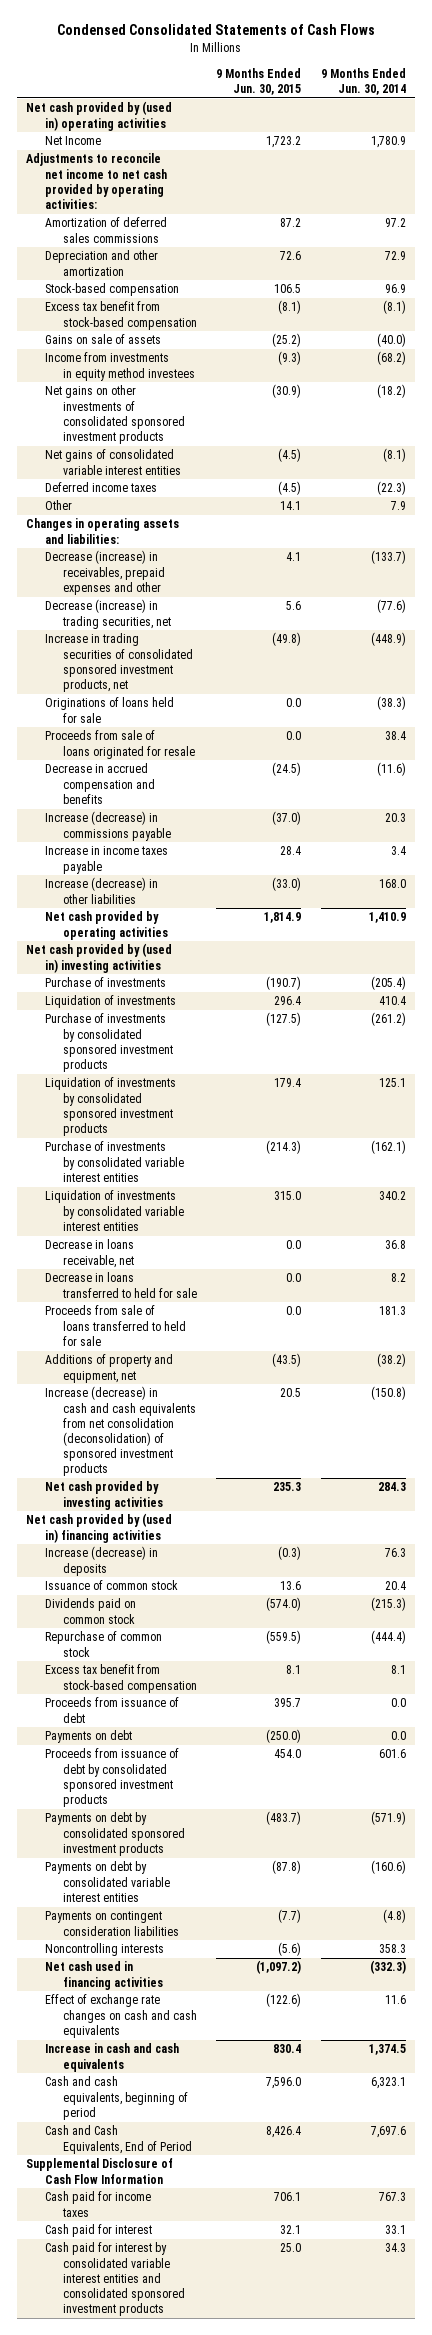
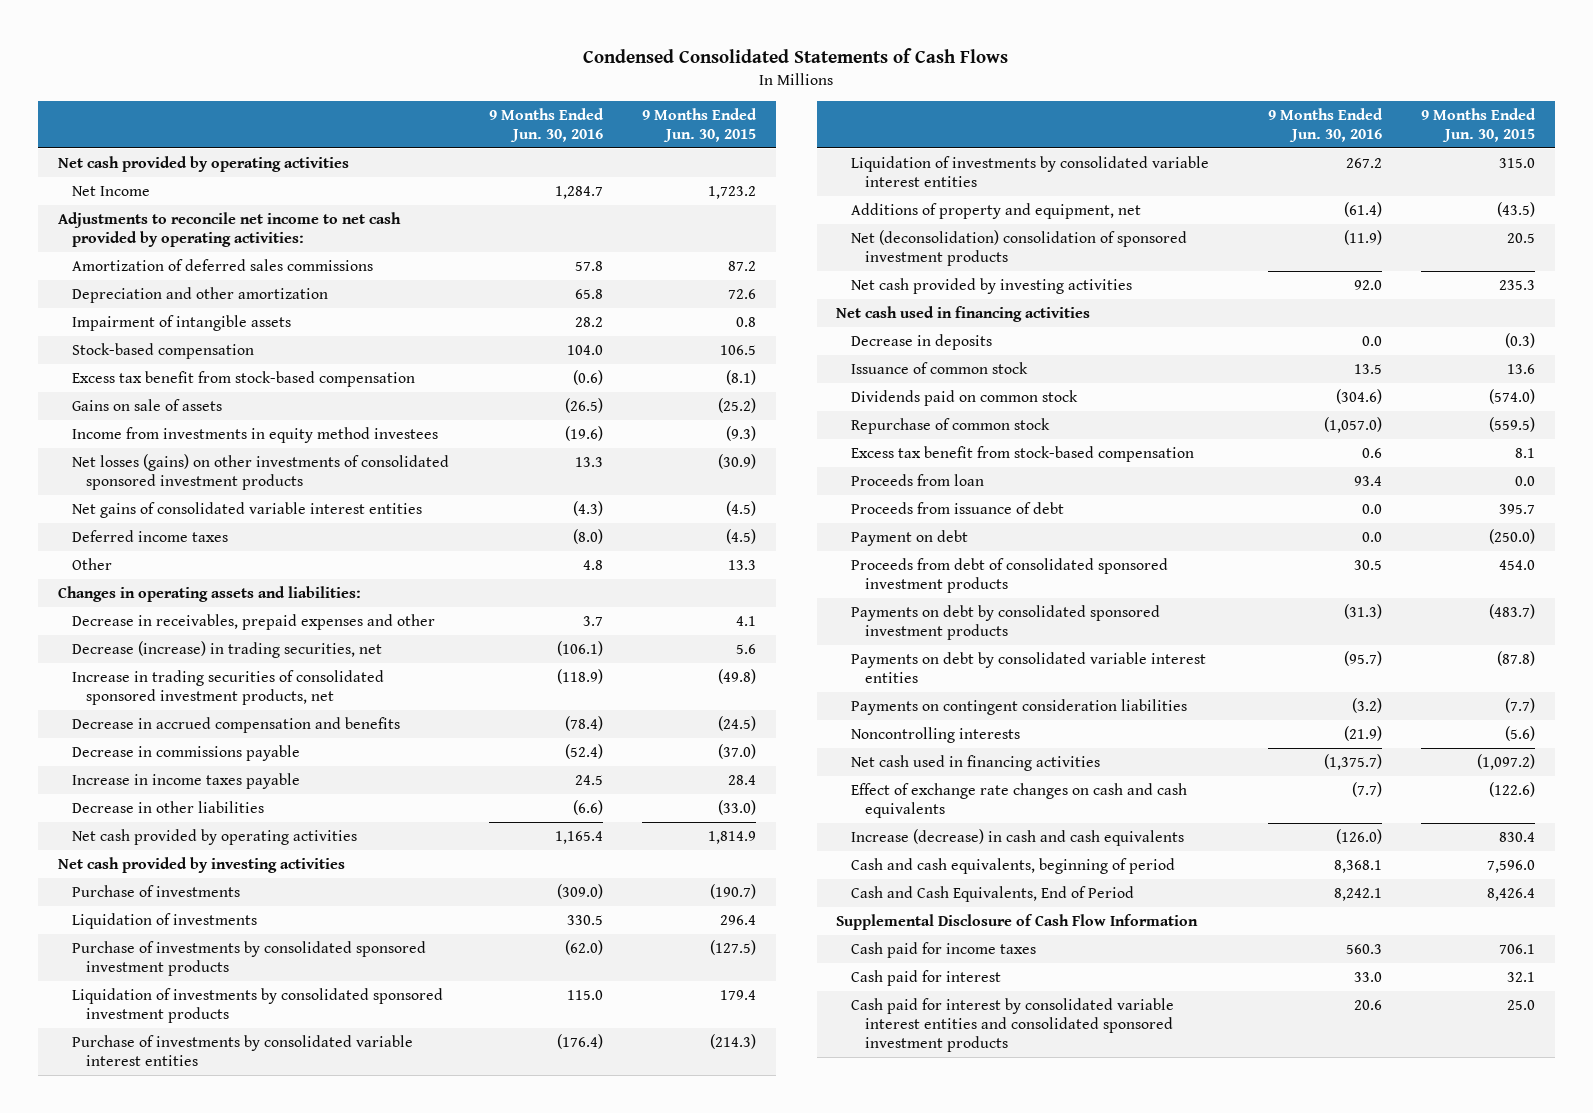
[320,67,406,95] 9 Months Ended Jun. 30, 2014 -> none
none -> [488,107,604,142] 9 Months Ended Jun. 30, 2016
[26,101,173,131] Net cash provided by (used in) operating activities -> [57,155,349,172] Net cash provided by operating activities
none -> [72,314,292,331] Impairment of intangible assets
[44,385,185,444] Net gains on other investments of consolidated sponsored investment products -> [72,453,450,490] Net losses (gains) on other investments of consolidated sponsored investment products
[280,501,302,511] 14.1 -> [728,559,757,570] 13.3
[44,550,165,595] Decrease (increase) in receivables, prepaid expenses and other -> [72,613,436,630] Decrease in receivables, prepaid expenses and other
[44,697,174,723] Originations of loans held for sale -> none
[44,730,195,759] Proceeds from sale of loans originated for resale -> none
[44,811,171,841] Increase (decrease) in commissions payable -> [72,744,301,761] Decrease in commissions payable
[44,877,158,904] Increase (decrease) in other liabilities -> [72,800,265,813] Decrease in other liabilities
[26,943,173,973] Net cash provided by (used in) investing activities -> [57,856,345,873] Net cash provided by investing activities
[44,1239,134,1268] Decrease in loans receivable, net -> none
[44,1272,197,1298] Decrease in loans transferred to held for sale -> none
[44,1305,186,1346] Proceeds from sale of loans transferred to held for sale -> none
[44,1386,196,1477] Increase (decrease) in cash and cash equivalents from net consolidation (deconsolidation) of sponsored investment products -> [850,229,1187,266] Net (deconsolidation) consolidation of sponsored investment products
[26,1513,173,1543] Net cash provided by (used in) financing activities -> [836,305,1091,322] Net cash used in financing activities
[44,1546,158,1576] Increase (decrease) in deposits -> [850,333,992,350] Decrease in deposits
none -> [850,473,984,486] Proceeds from loan
[44,1730,132,1744] Payments on debt -> [850,529,968,546] Payment on debt
[44,1748,179,1807] Proceeds from issuance of debt by consolidated sponsored investment products -> [850,557,1168,593] Proceeds from debt of consolidated sponsored investment products
[44,2043,179,2072] Increase in cash and cash equivalents -> [850,828,1184,846] Increase (decrease) in cash and cash equivalents

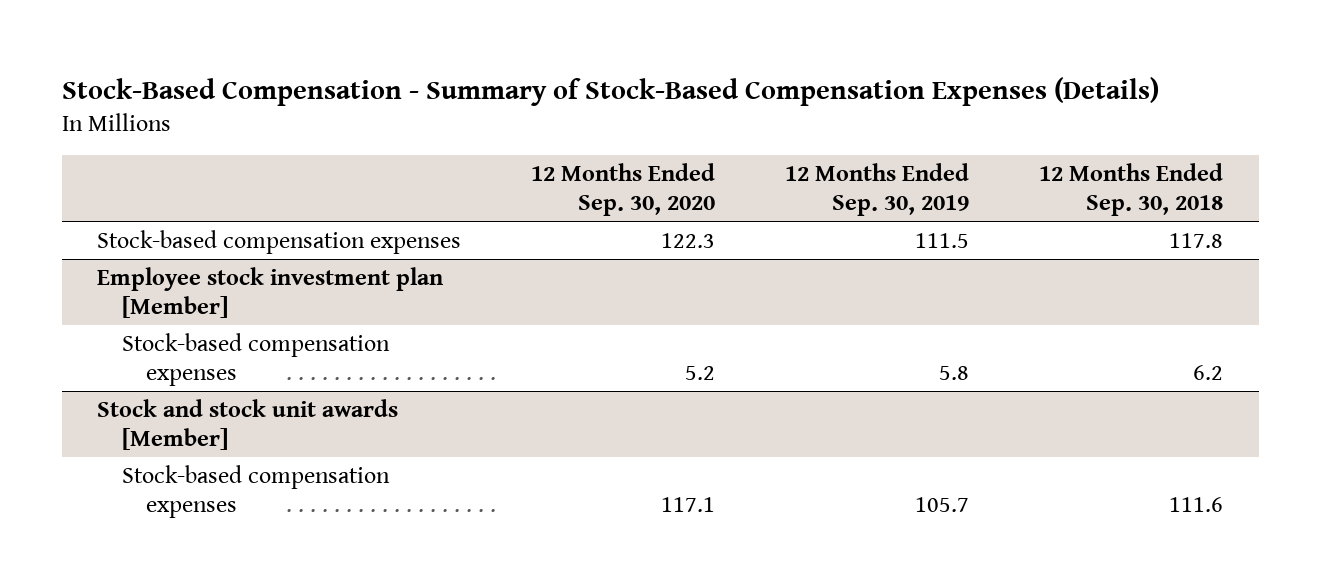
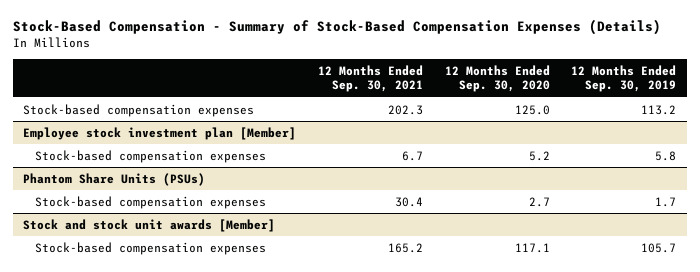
[1039,163,1224,217] 12 Months Ended Sep. 30, 2018 -> none
none -> [318,64,424,93] 12 Months Ended Sep. 30, 2021
[661,233,716,249] 122.3 -> [514,104,550,115] 125.0
[915,233,970,249] 111.5 -> [641,104,677,115] 113.2
none -> [23,172,206,186] Phantom Share Units (PSUs)
none -> [34,195,266,209] Stock-based compensation expenses

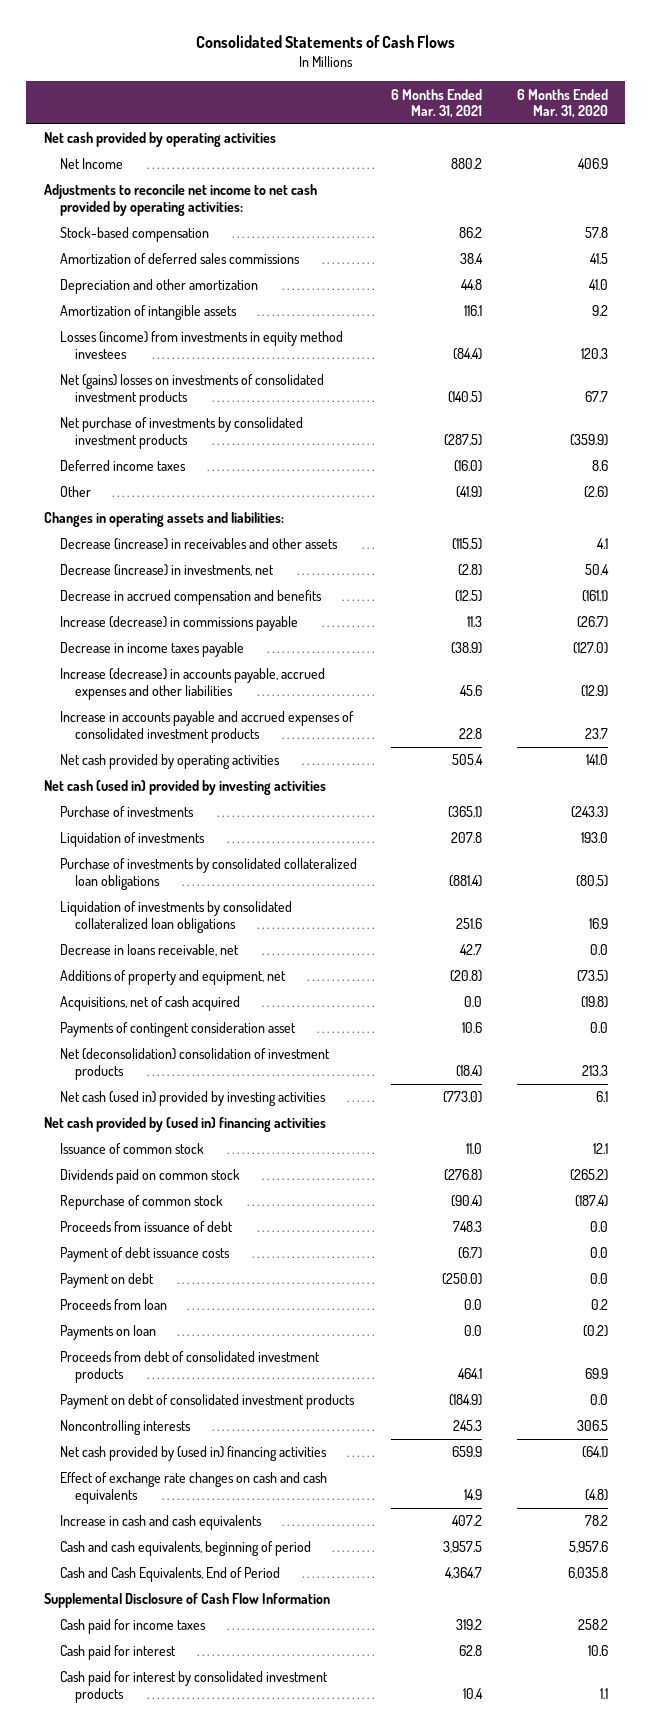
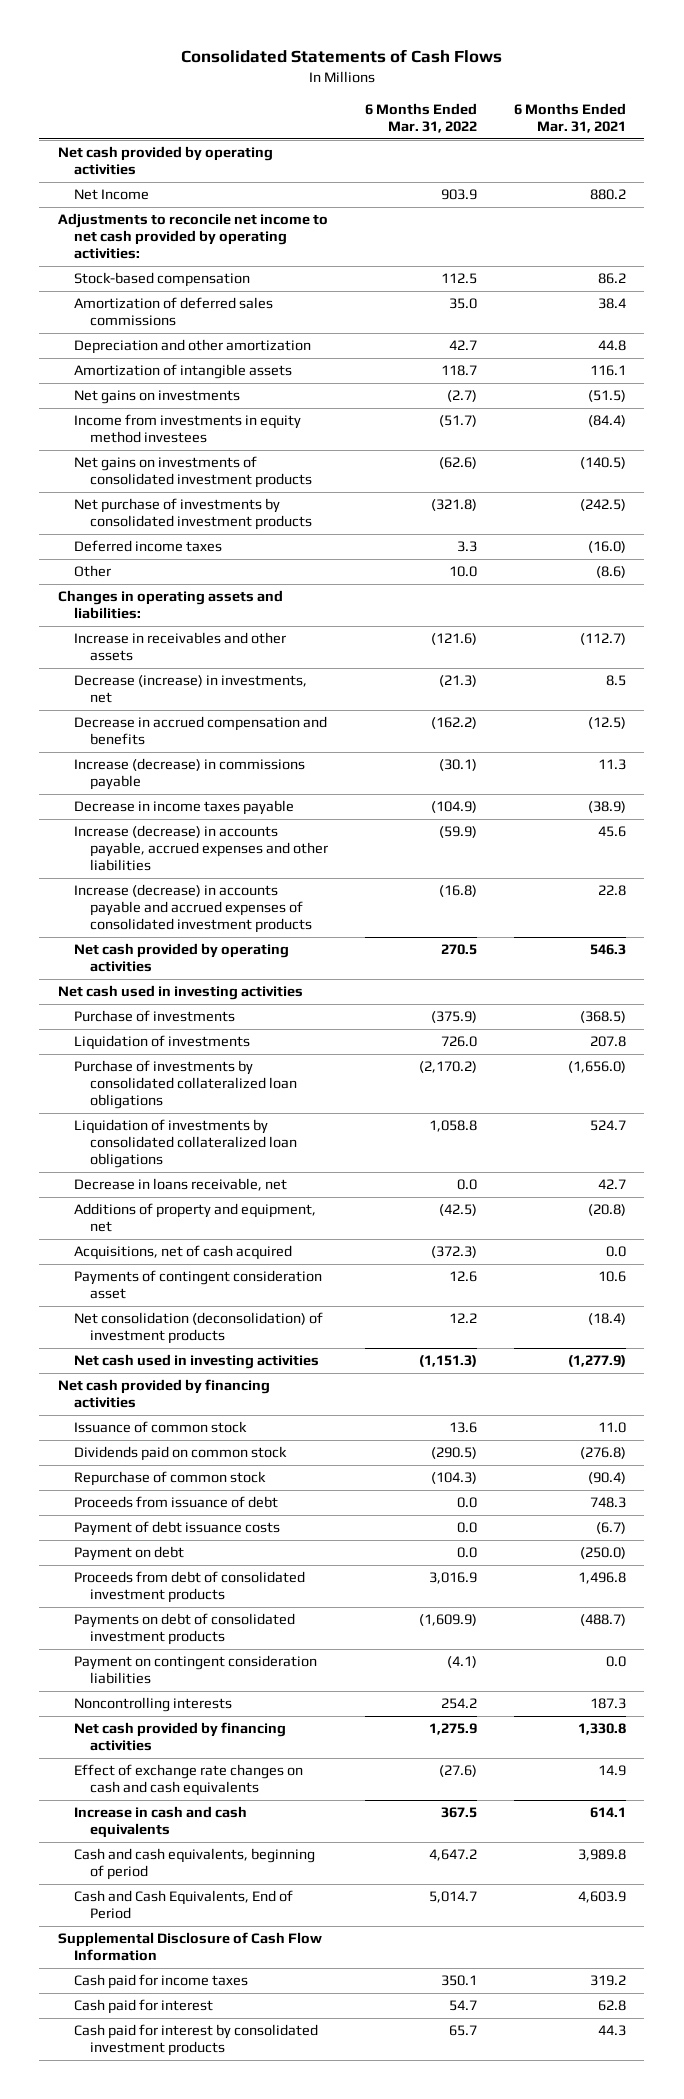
[516,88,608,118] 6 Months Ended Mar. 31, 2020 -> none
none -> [364,102,477,134] 6 Months Ended Mar. 31, 2022
none -> [73,390,240,405] Net gains on investments
[59,331,343,359] Losses (income) from investments in equity method investees -> [73,414,301,444] Income from investments in equity method investees
[59,374,324,406] Net (gains) losses on investments of consolidated investment products -> [73,456,312,489] Net gains on investments of consolidated investment products
[444,433,483,446] (287.5) -> [579,499,626,512] (242.5)
[456,486,483,499] (41.9) -> [595,566,626,579] (8.6)
[59,538,338,551] Decrease (increase) in receivables and other assets -> [73,632,286,662] Increase in receivables and other assets
[452,538,483,551] (115.5) -> [579,633,626,646] (112.7)
[458,564,483,577] (2.8) -> [605,675,626,687] 8.5
[59,711,354,743] Increase in accounts payable and accrued expenses of consolidated investment products -> [73,884,312,934] Increase (decrease) in accounts payable and accrued expenses of consolidated investment products
[452,754,484,766] 505.4 -> [589,944,626,956] 546.3
[43,780,326,796] Net cash (used in) provided by investing activities -> [57,985,303,1001] Net cash used in investing activities
[448,806,483,819] (365.1) -> [579,1011,626,1024] (368.5)
[449,874,483,887] (881.4) -> [567,1061,626,1074] (1,656.0)
[456,917,483,929] 251.6 -> [589,1120,626,1132] 524.7
[59,1048,330,1080] Net (deconsolidation) consolidation of investment products -> [73,1312,323,1345] Net consolidation (deconsolidation) of investment products
[59,1091,326,1107] Net cash (used in) provided by investing activities -> [73,1354,319,1370] Net cash used in investing activities
[443,1091,483,1104] (773.0) -> [567,1355,626,1368] (1,277.9)
[43,1117,326,1133] Net cash provided by (used in) financing activities -> [57,1379,270,1409] Net cash provided by financing activities
[59,1299,167,1311] Proceeds from loan -> none
[59,1325,156,1341] Payments on loan -> none
[458,1367,483,1379] 464.1 -> [577,1572,626,1585] 1,496.8
[59,1394,355,1410] Payment on debt of consolidated investment products -> [73,1613,295,1646] Payments on debt of consolidated investment products
[449,1394,483,1407] (184.9) -> [579,1614,626,1627] (488.7)
none -> [73,1655,317,1685] Payment on contingent consideration liabilities
[453,1420,483,1432] 245.3 -> [589,1698,626,1710] 187.3
[59,1446,327,1462] Net cash provided by (used in) financing activities -> [73,1722,286,1752] Net cash provided by financing activities
[452,1446,483,1458] 659.9 -> [577,1723,626,1736] 1,330.8
[452,1515,483,1527] 407.2 -> [589,1807,626,1819] 614.1
[443,1541,483,1554] 3,957.5 -> [577,1849,626,1862] 3,989.8
[445,1567,483,1580] 4,364.7 -> [577,1891,626,1904] 4,603.9
[463,1687,484,1699] 10.4 -> [597,2025,626,2037] 44.3

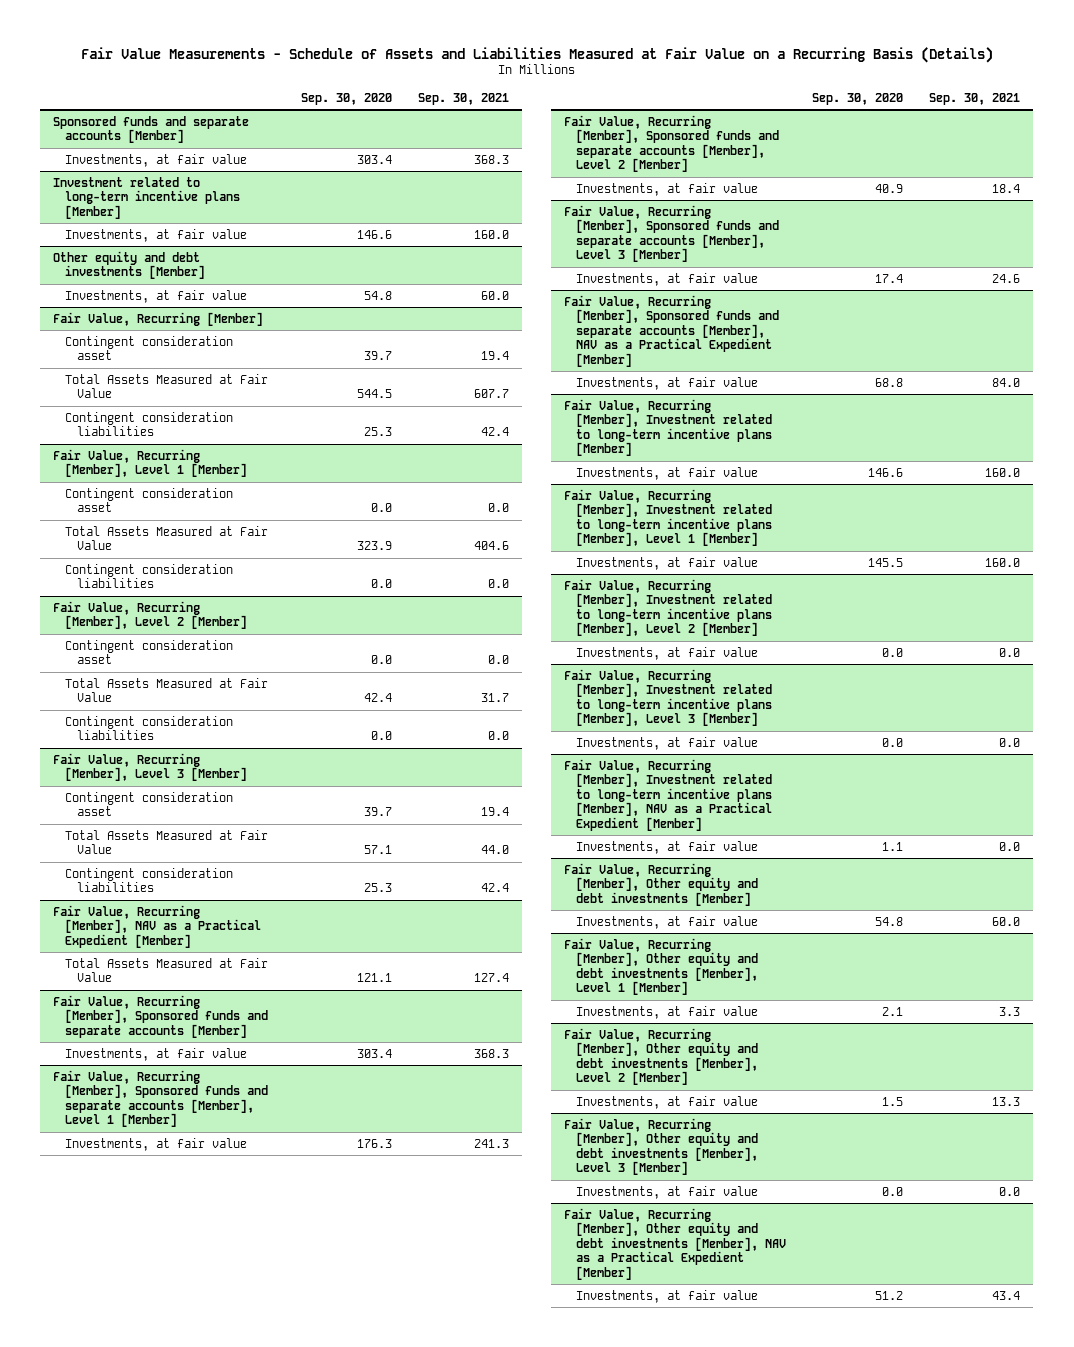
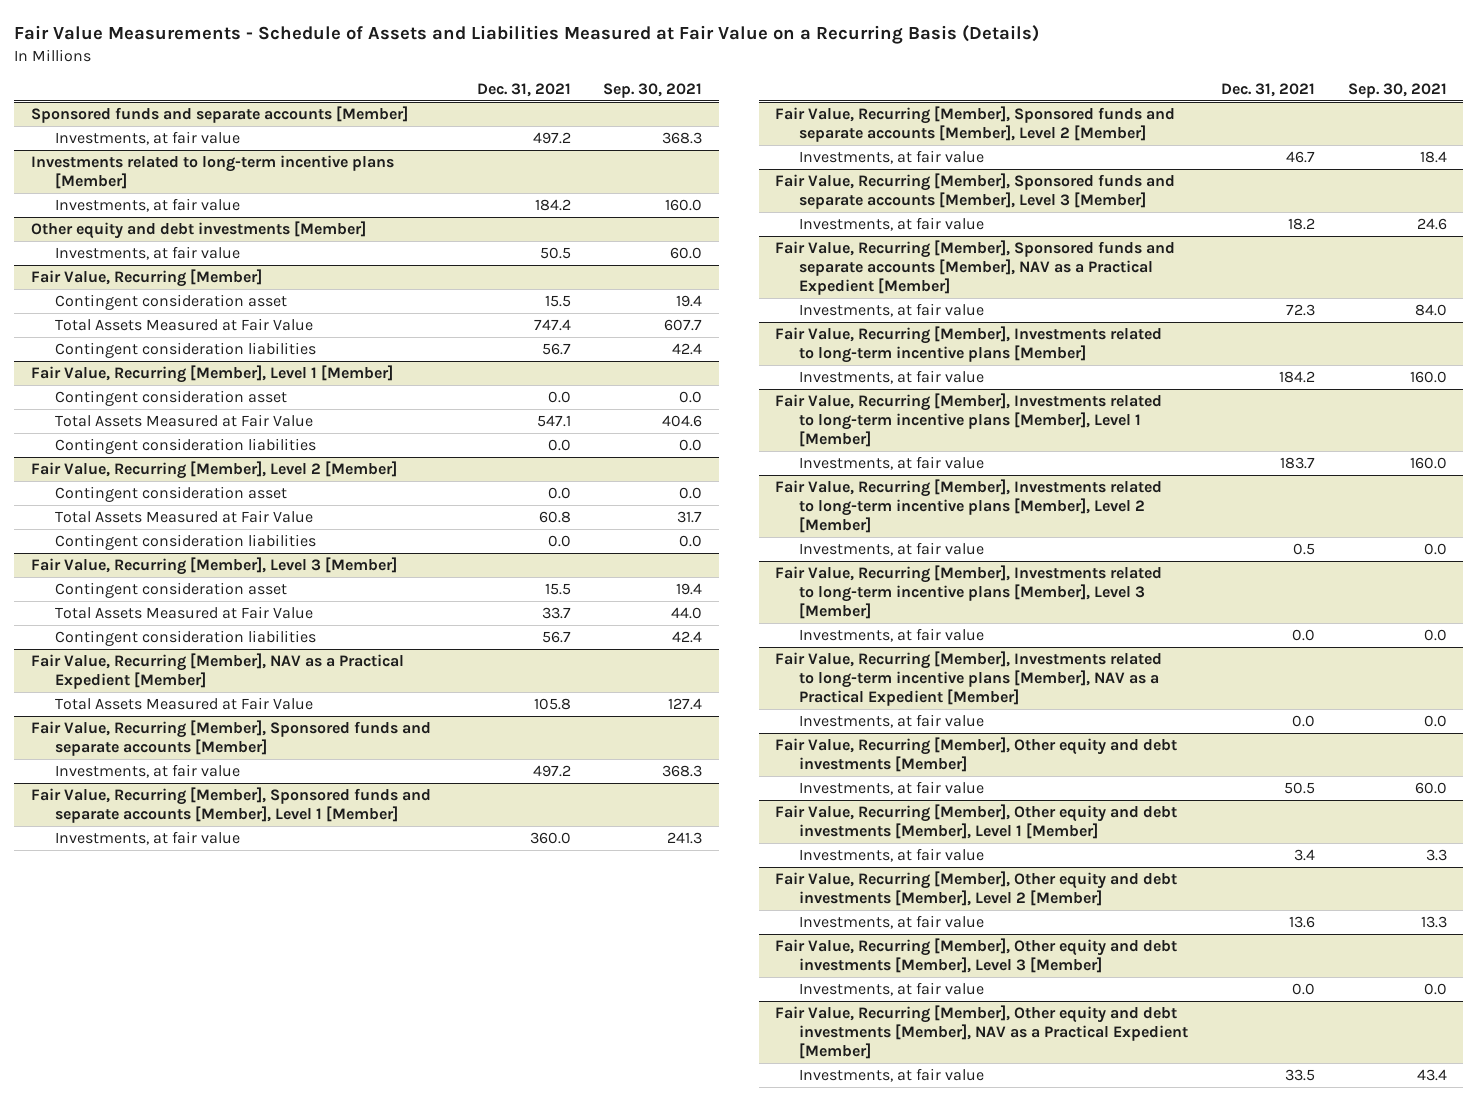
[301,92,393,105] Sep. 30, 2020 -> none
none -> [476,82,571,97] Dec. 31, 2021
[53,176,241,219] Investment related to long-term incentive plans [Member] -> [30,155,394,189] Investments related to long-term incentive plans [Member]
[564,398,773,457] Fair Value, Recurring [Member], Investment related to long-term incentive plans [Member] -> [775,326,1163,363] Fair Value, Recurring [Member], Investments related to long-term incentive plans [Member]
[564,488,773,547] Fair Value, Recurring [Member], Investment related to long-term incentive plans [Member], Level 1 [Member] -> [775,393,1163,447] Fair Value, Recurring [Member], Investments related to long-term incentive plans [Member], Level 1 [Member]
[564,578,773,637] Fair Value, Recurring [Member], Investment related to long-term incentive plans [Member], Level 2 [Member] -> [775,479,1163,533] Fair Value, Recurring [Member], Investments related to long-term incentive plans [Member], Level 2 [Member]
[564,668,773,727] Fair Value, Recurring [Member], Investment related to long-term incentive plans [Member], Level 3 [Member] -> [775,565,1163,619] Fair Value, Recurring [Member], Investments related to long-term incentive plans [Member], Level 3 [Member]
[564,758,773,831] Fair Value, Recurring [Member], Investment related to long-term incentive plans [Member], NAV as a Practical Expedient [Member] -> [775,651,1163,706] Fair Value, Recurring [Member], Investments related to long-term incentive plans [Member], NAV as a Practical Expedient [Member]

